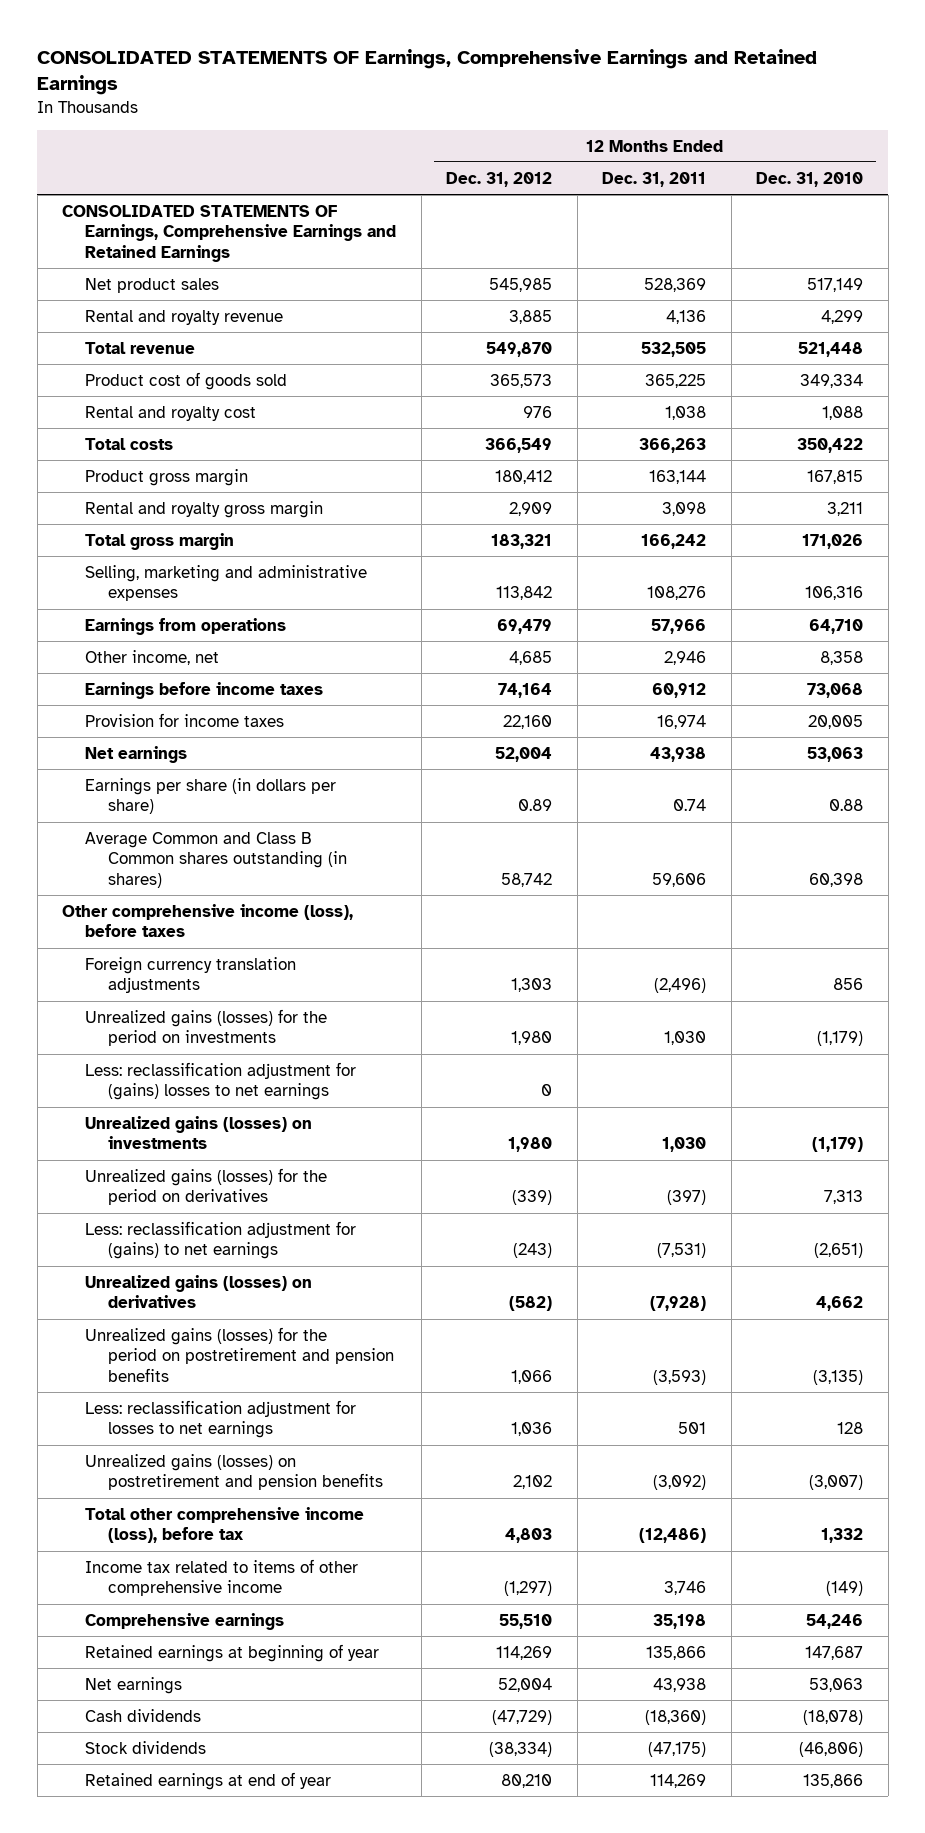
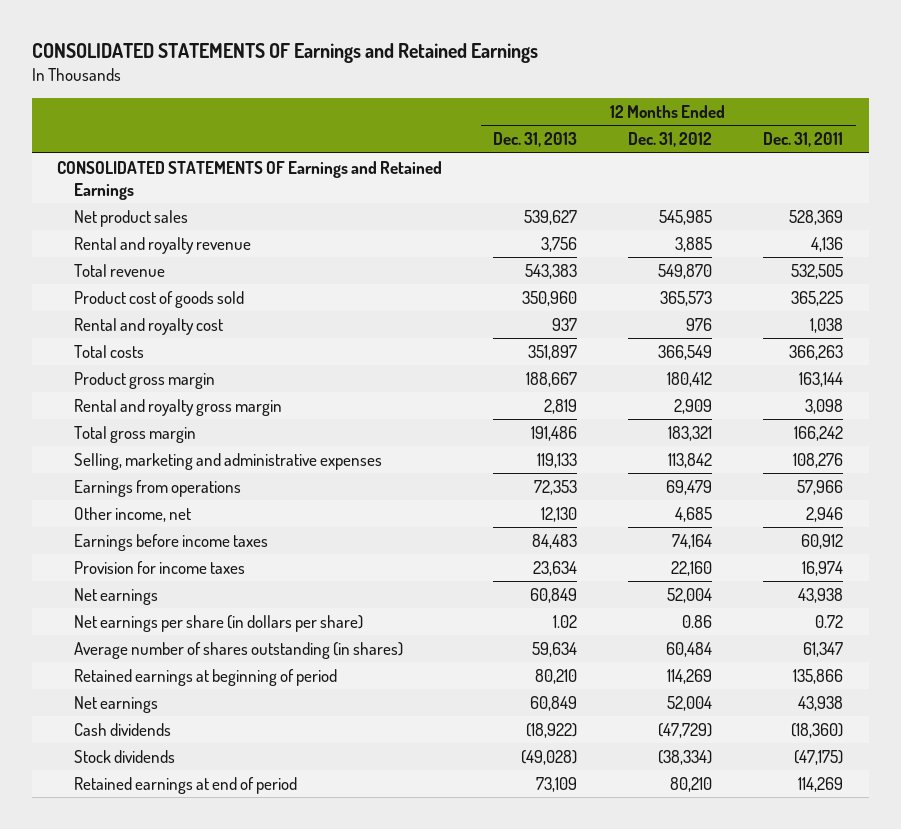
[37,48,818,95] CONSOLIDATED STATEMENTS OF Earnings, Comprehensive Earnings and Retained Earnings -> [32,43,539,64] CONSOLIDATED STATEMENTS OF Earnings and Retained Earnings
[756,171,864,187] Dec. 31, 2010 -> none
none -> [493,132,578,148] Dec. 31, 2013
[62,204,397,262] CONSOLIDATED STATEMENTS OF Earnings, Comprehensive Earnings and Retained Earnings -> [57,160,443,200] CONSOLIDATED STATEMENTS OF Earnings and Retained Earnings
[62,903,354,938] Other comprehensive income (loss), before taxes -> none
[85,956,297,994] Foreign currency translation adjustments -> none
[85,1008,328,1047] Unrealized gains (losses) for the period on investments -> none
[85,1061,357,1101] Less: reclassification adjustment for (gains) losses to net earnings -> none
[85,1115,313,1150] Unrealized gains (losses) on investments -> none
[85,1167,328,1206] Unrealized gains (losses) for the period on derivatives -> none
[85,1220,357,1260] Less: reclassification adjustment for (gains) to net earnings -> none
[85,1274,313,1309] Unrealized gains (losses) on derivatives -> none
[85,1326,395,1382] Unrealized gains (losses) for the period on postretirement and pension benefits -> none
[85,1399,357,1439] Less: reclassification adjustment for losses to net earnings -> none
[85,1453,384,1491] Unrealized gains (losses) on postretirement and pension benefits -> none
[85,1506,365,1544] Total other comprehensive income (loss), before tax -> none
[85,1558,359,1597] Income tax related to items of other comprehensive income -> none
[85,1612,285,1630] Comprehensive earnings -> none
[85,777,337,815] Earnings per share (in dollars per share) -> [73,614,363,632] Net earnings per share (in dollars per share)
[518,799,553,812] 0.89 -> [682,614,713,628] 0.86
[673,799,707,812] 0.74 -> [815,614,844,628] 0.72
[85,831,348,888] Average Common and Class B Common shares outstanding (in shares) -> [73,641,403,659] Average number of shares outstanding (in shares)
[501,872,553,887] 58,742 -> [666,641,713,657] 60,484
[652,872,707,887] 59,606 -> [803,641,844,657] 61,347
[85,1643,380,1662] Retained earnings at beginning of year -> [73,668,337,686] Retained earnings at beginning of period
[85,1771,332,1790] Retained earnings at end of year -> [73,776,297,794] Retained earnings at end of period

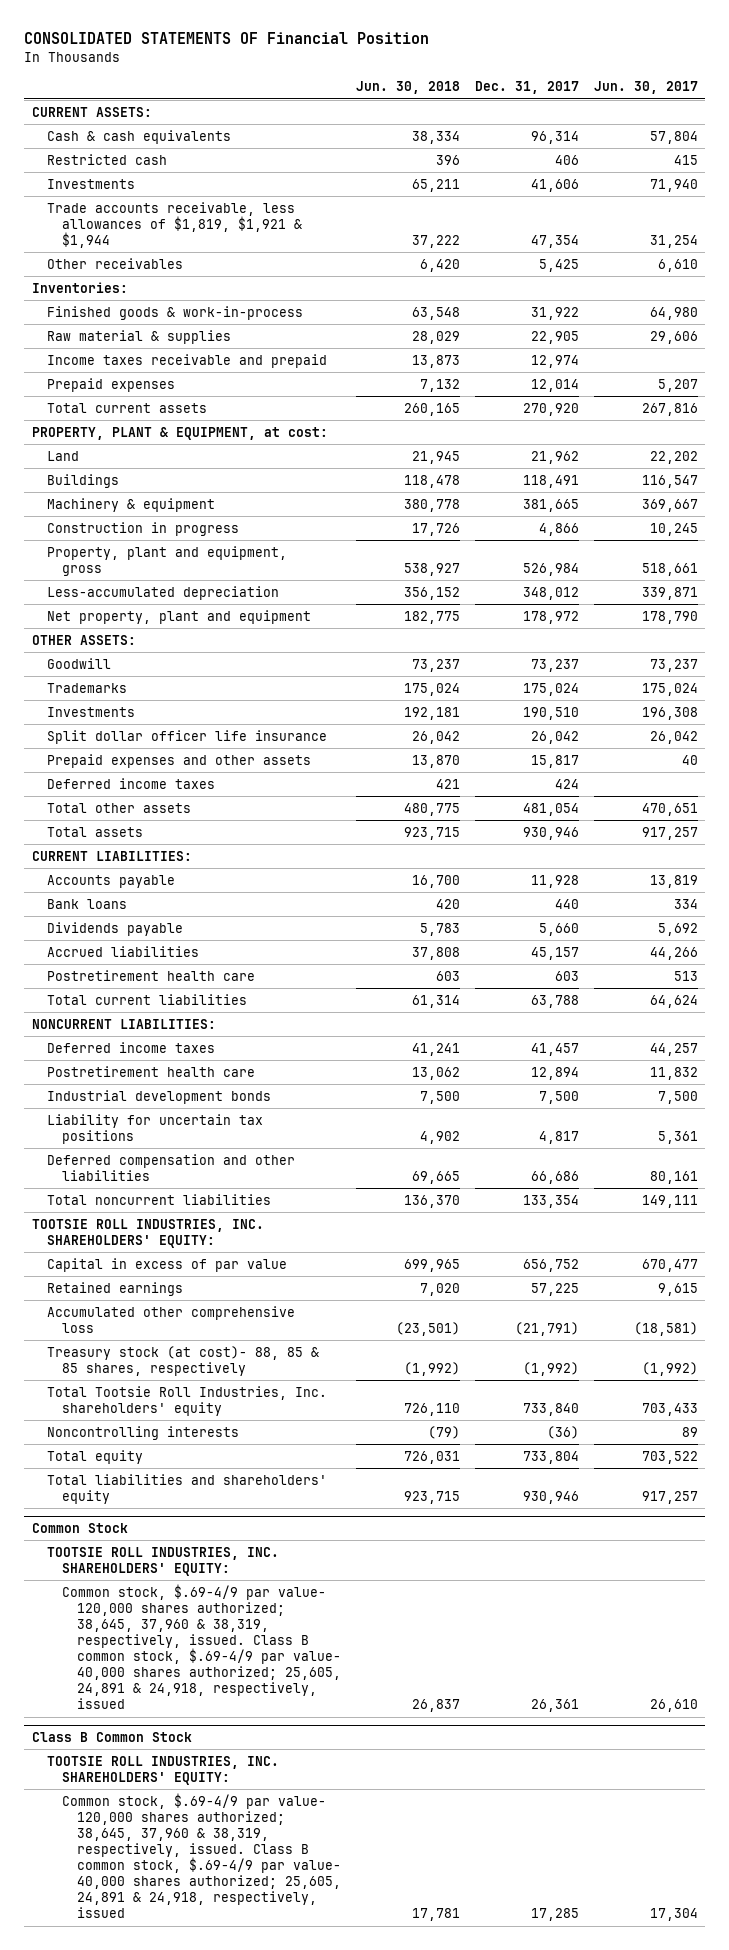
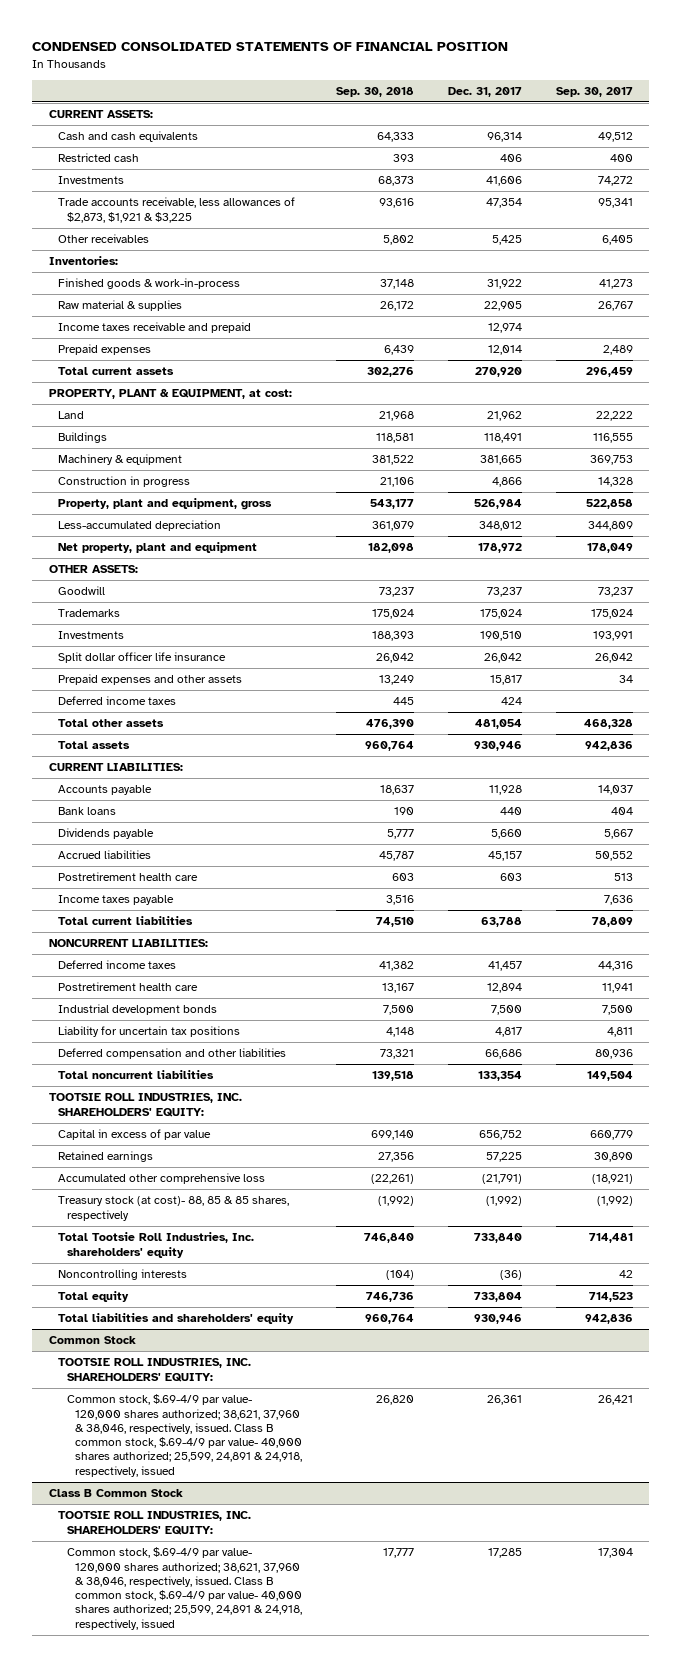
[24,32,430,45] CONSOLIDATED STATEMENTS OF Financial Position -> [32,42,509,52] CONDENSED CONSOLIDATED STATEMENTS OF FINANCIAL POSITION
[355,81,460,95] Jun. 30, 2018 -> none
[593,81,698,95] Jun. 30, 2017 -> none
none -> [336,86,415,97] Sep. 30, 2018
none -> [555,86,633,97] Sep. 30, 2017
[46,129,231,144] Cash & cash equivalents -> [58,131,199,143] Cash and cash equivalents
[46,201,302,248] Trade accounts receivable, less allowances of $1,819, $1,921 & $1,944 -> [58,197,296,223] Trade accounts receivable, less allowances of $2,873, $1,921 & $3,225
none -> [58,895,175,906] Income taxes payable
[61,1583,342,1710] Common stock, $.69-4/9 par value- 120,000 shares authorized; 38,645, 37,960 & 38,319, respectively, issued. Class B common stock, $.69-4/9 par value- 40,000 shares authorized; 25,605, 24,891 & 24,918, respectively, issued -> [66,1394,303,1477] Common stock, $.69-4/9 par value- 120,000 shares authorized; 38,621, 37,960 & 38,046, respectively, issued. Class B common stock, $.69-4/9 par value- 40,000 shares authorized; 25,599, 24,891 & 24,918, respectively, issued
[61,1792,342,1919] Common stock, $.69-4/9 par value- 120,000 shares authorized; 38,645, 37,960 & 38,319, respectively, issued. Class B common stock, $.69-4/9 par value- 40,000 shares authorized; 25,605, 24,891 & 24,918, respectively, issued -> [66,1547,303,1630] Common stock, $.69-4/9 par value- 120,000 shares authorized; 38,621, 37,960 & 38,046, respectively, issued. Class B common stock, $.69-4/9 par value- 40,000 shares authorized; 25,599, 24,891 & 24,918, respectively, issued

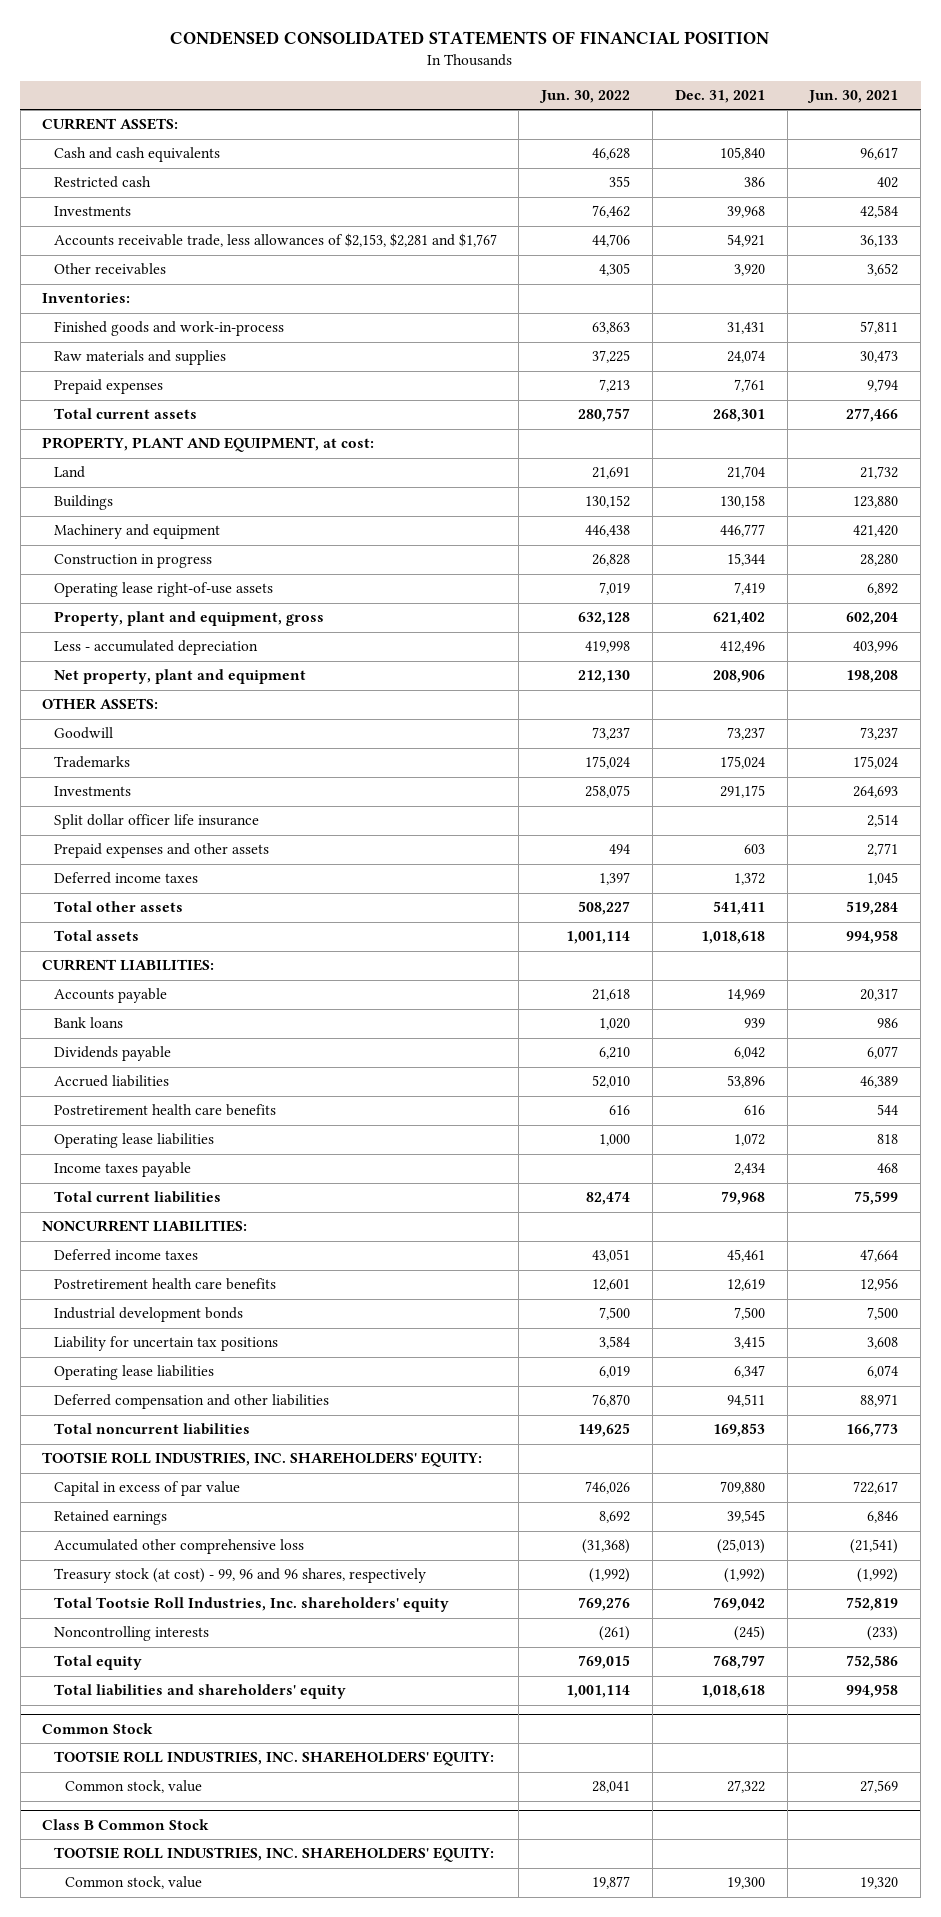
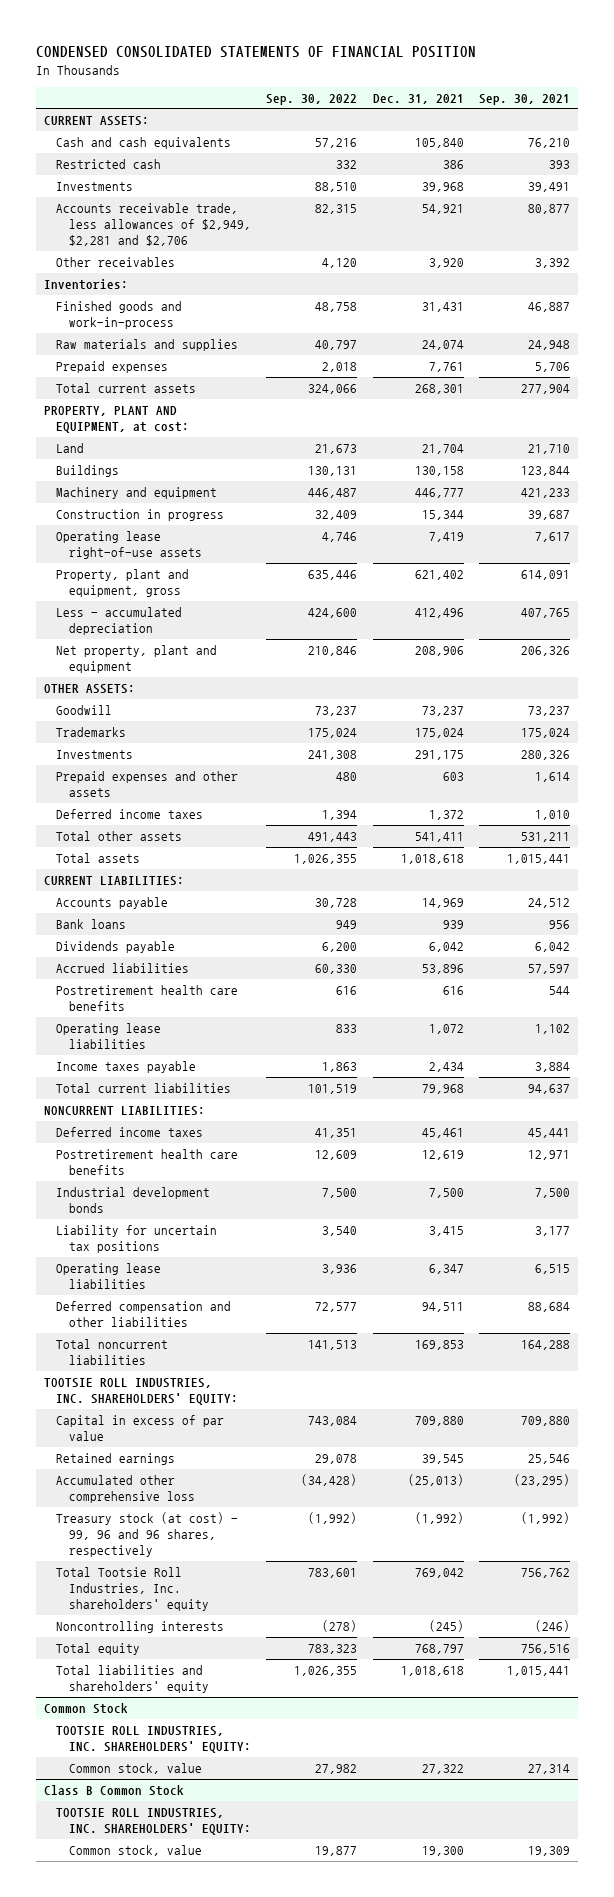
[539,90,631,104] Jun. 30, 2022 -> none
[807,90,899,104] Jun. 30, 2021 -> none
none -> [266,93,358,105] Sep. 30, 2022
none -> [479,93,571,105] Sep. 30, 2021
[53,233,497,248] Accounts receivable trade, less allowances of $2,153, $2,281 and $1,767 -> [56,202,251,246] Accounts receivable trade, less allowances of $2,949, $2,281 and $2,706
[53,814,259,830] Split dollar officer life insurance -> none

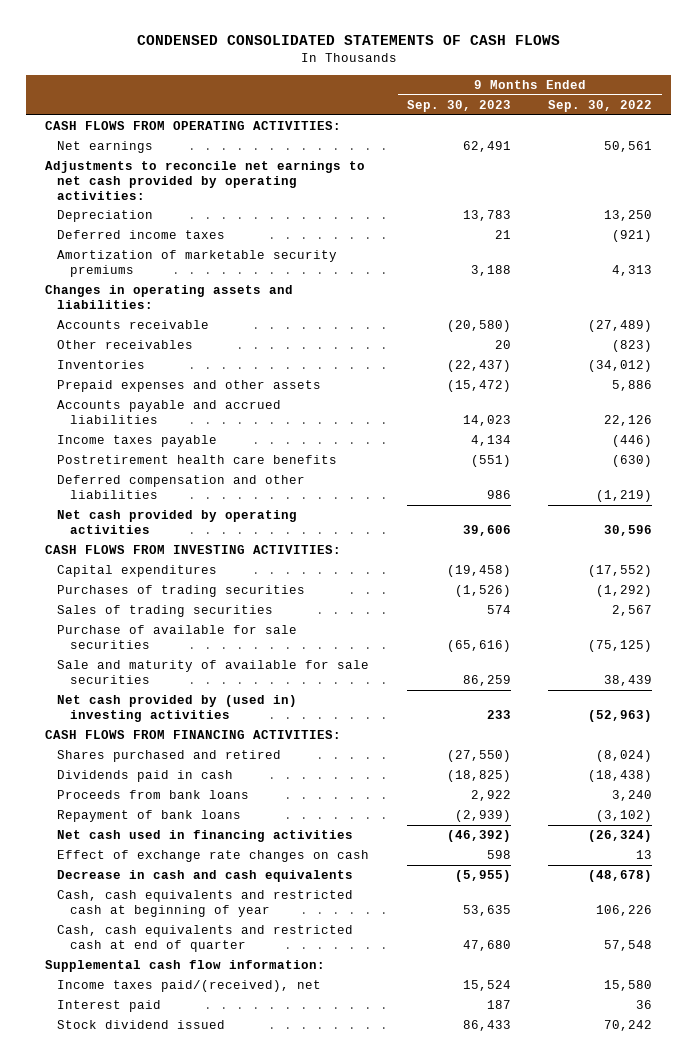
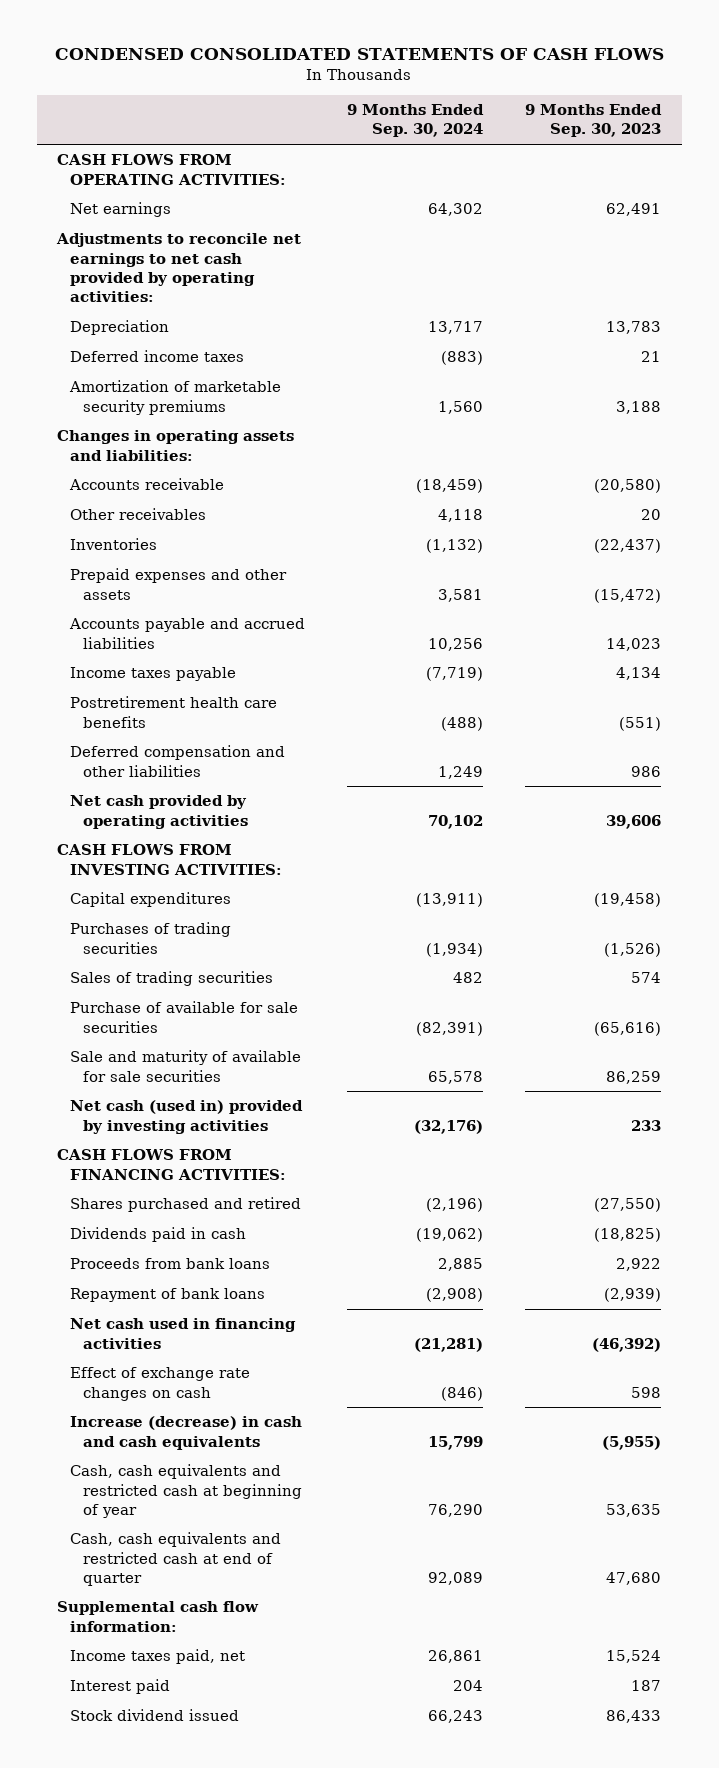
[548,99,653,112] Sep. 30, 2022 -> none
none -> [347,104,485,138] 9 Months Ended Sep. 30, 2024
[57,695,298,722] Net cash provided by (used in) investing activities -> [70,1100,304,1134] Net cash (used in) provided by investing activities
[57,870,354,883] Decrease in cash and cash equivalents -> [70,1416,303,1450] Increase (decrease) in cash and cash equivalents
[57,980,322,993] Income taxes paid/(received), net -> [70,1649,246,1665] Income taxes paid, net

